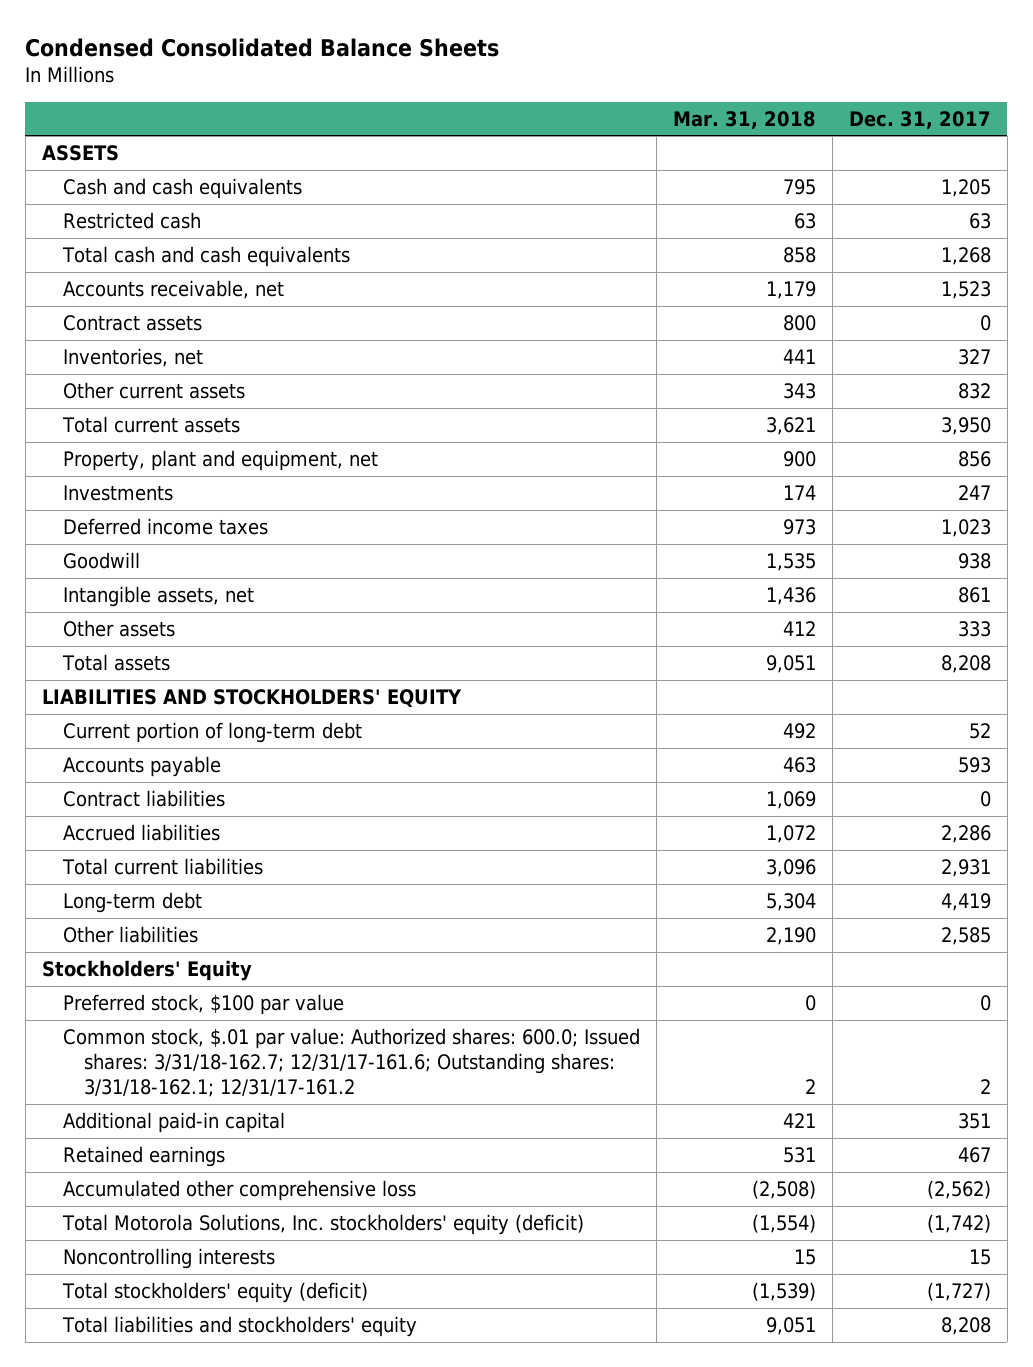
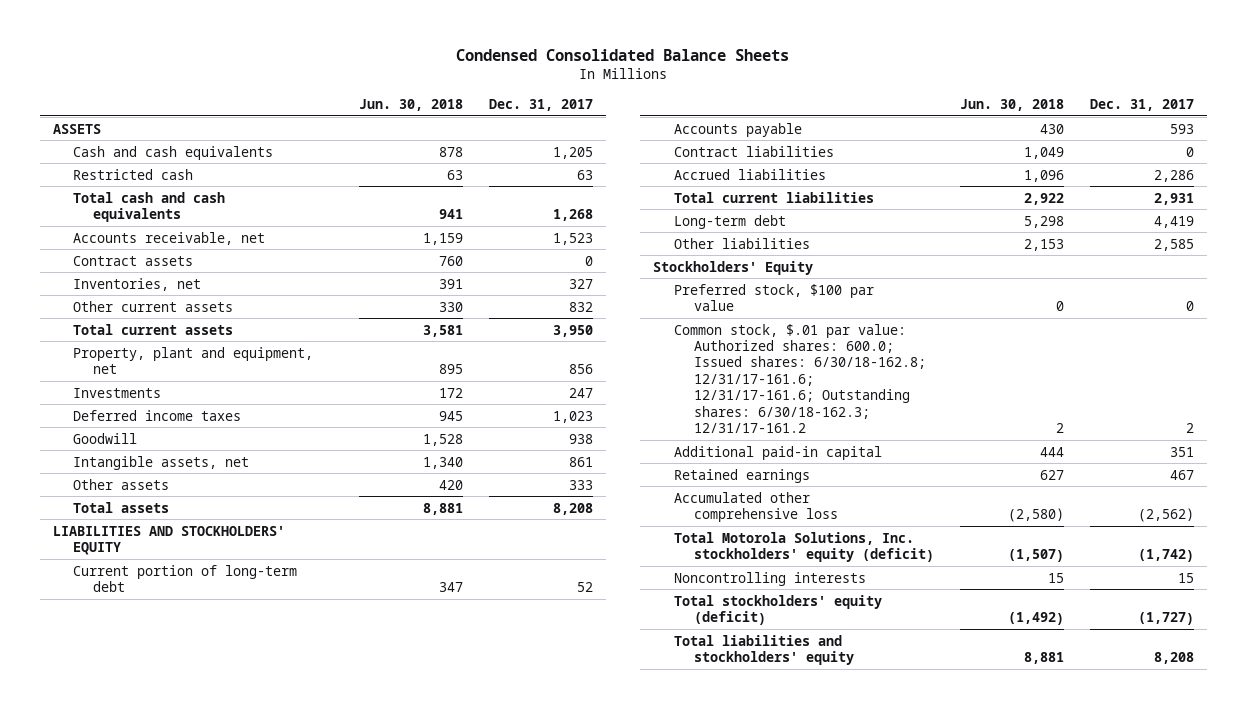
[672,110,816,129] Mar. 31, 2018 -> none
none -> [359,99,464,112] Jun. 30, 2018
[62,1027,640,1098] Common stock, $.01 par value: Authorized shares: 600.0; Issued shares: 3/31/18-162.7; 12/31/17-161.6; Outstanding shares: 3/31/18-162.1; 12/31/17-161.2 -> [673,323,926,434] Common stock, $.01 par value: Authorized shares: 600.0; Issued shares: 6/30/18-162.8; 12/31/17-161.6; 12/31/17-161.6; Outstanding shares: 6/30/18-162.3; 12/31/17-161.2

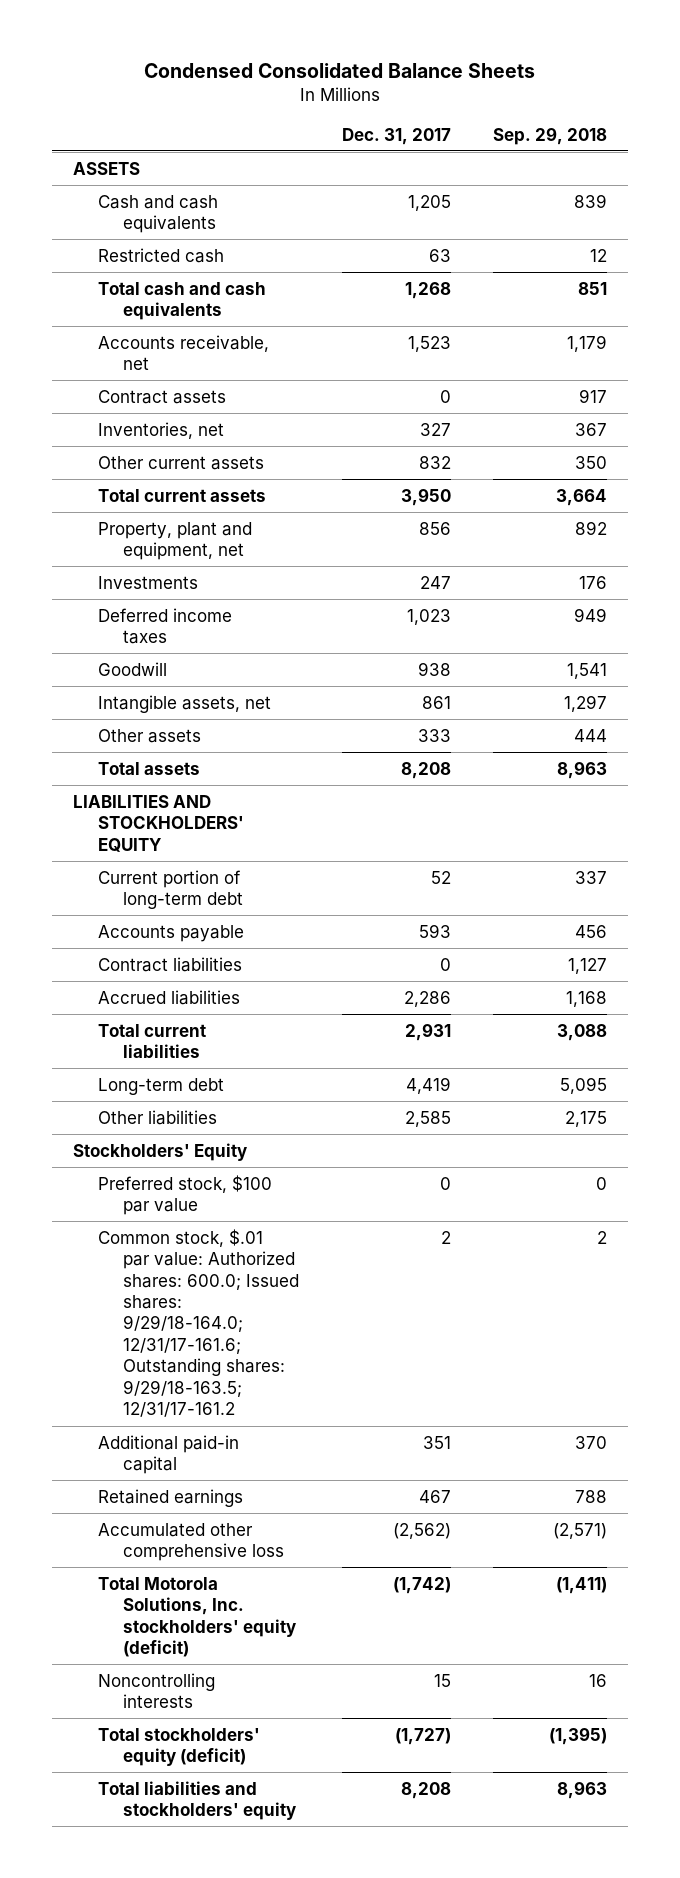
[359,99,464,112] Jun. 30, 2018 -> none
none -> [492,126,607,145] Sep. 29, 2018
[673,323,926,434] Common stock, $.01 par value: Authorized shares: 600.0; Issued shares: 6/30/18-162.8; 12/31/17-161.6; 12/31/17-161.6; Outstanding shares: 6/30/18-162.3; 12/31/17-161.2 -> [97,1228,300,1418] Common stock, $.01 par value: Authorized shares: 600.0; Issued shares: 9/29/18-164.0; 12/31/17-161.6; Outstanding shares: 9/29/18-163.5; 12/31/17-161.2

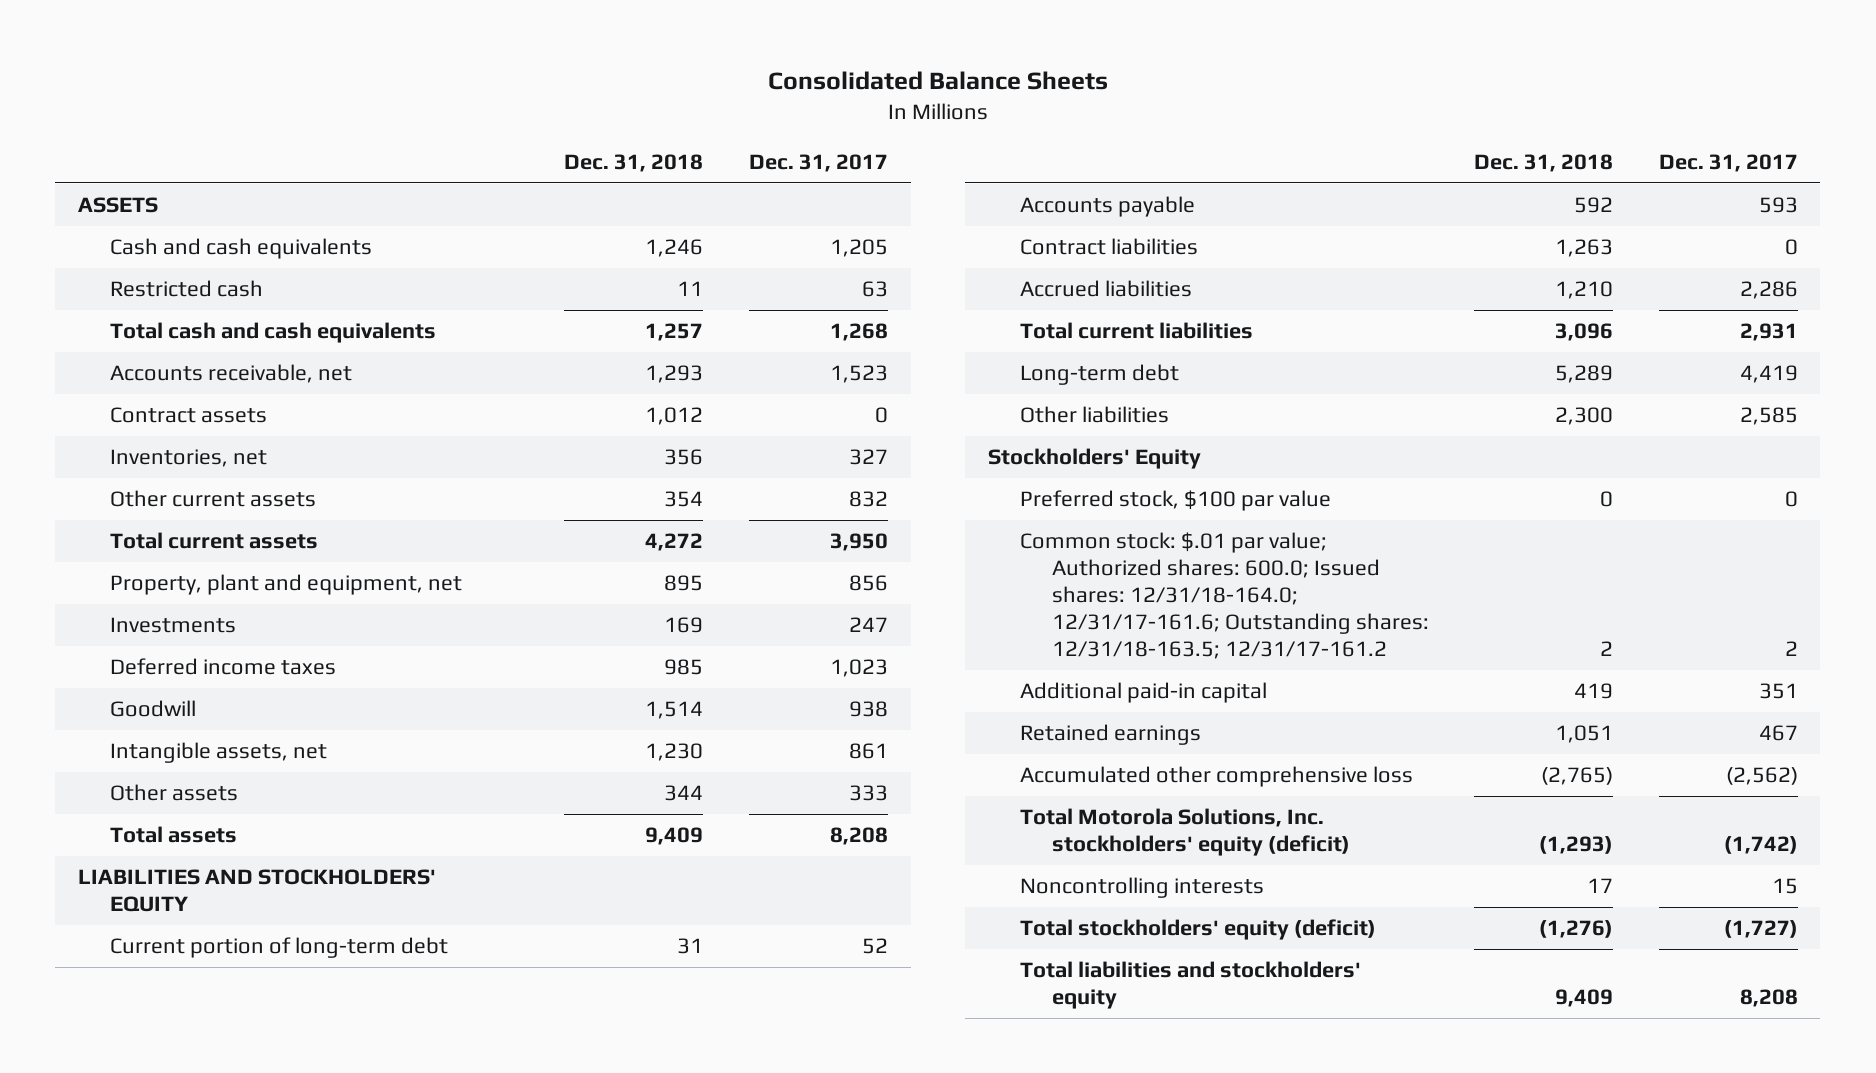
[143,62,535,78] Condensed Consolidated Balance Sheets -> [767,71,1108,91] Consolidated Balance Sheets
[492,126,607,145] Sep. 29, 2018 -> none
none -> [564,153,704,172] Dec. 31, 2018
[97,1228,300,1418] Common stock, $.01 par value: Authorized shares: 600.0; Issued shares: 9/29/18-164.0; 12/31/17-161.6; Outstanding shares: 9/29/18-163.5; 12/31/17-161.2 -> [1019,532,1429,660] Common stock: $.01 par value; Authorized shares: 600.0; Issued shares: 12/31/18-164.0; 12/31/17-161.6; Outstanding shares: 12/31/18-163.5; 12/31/17-161.2

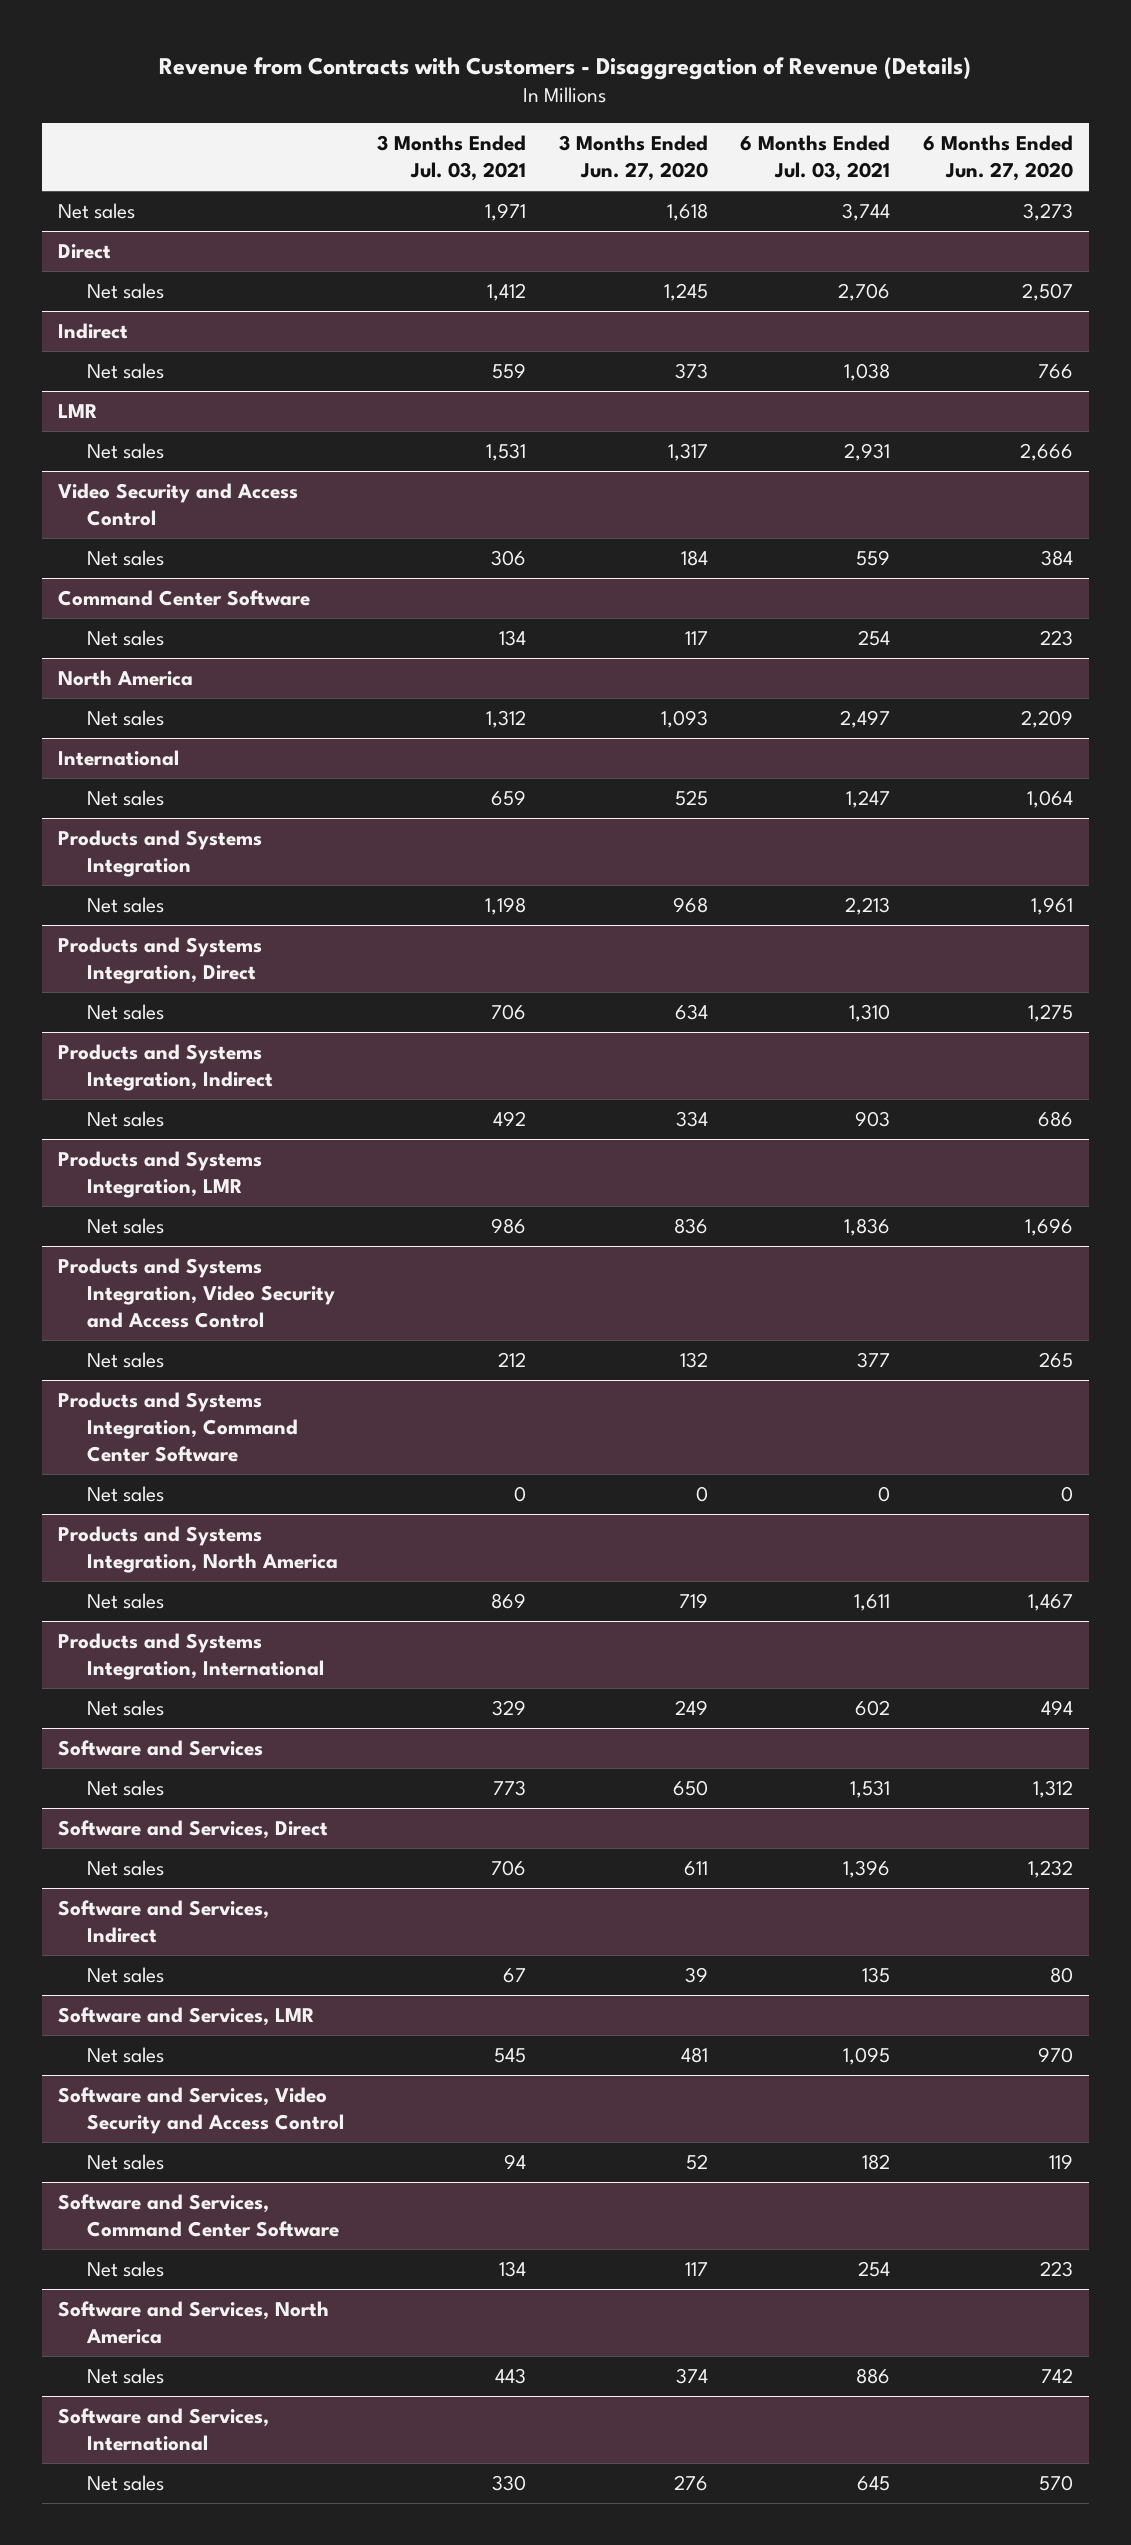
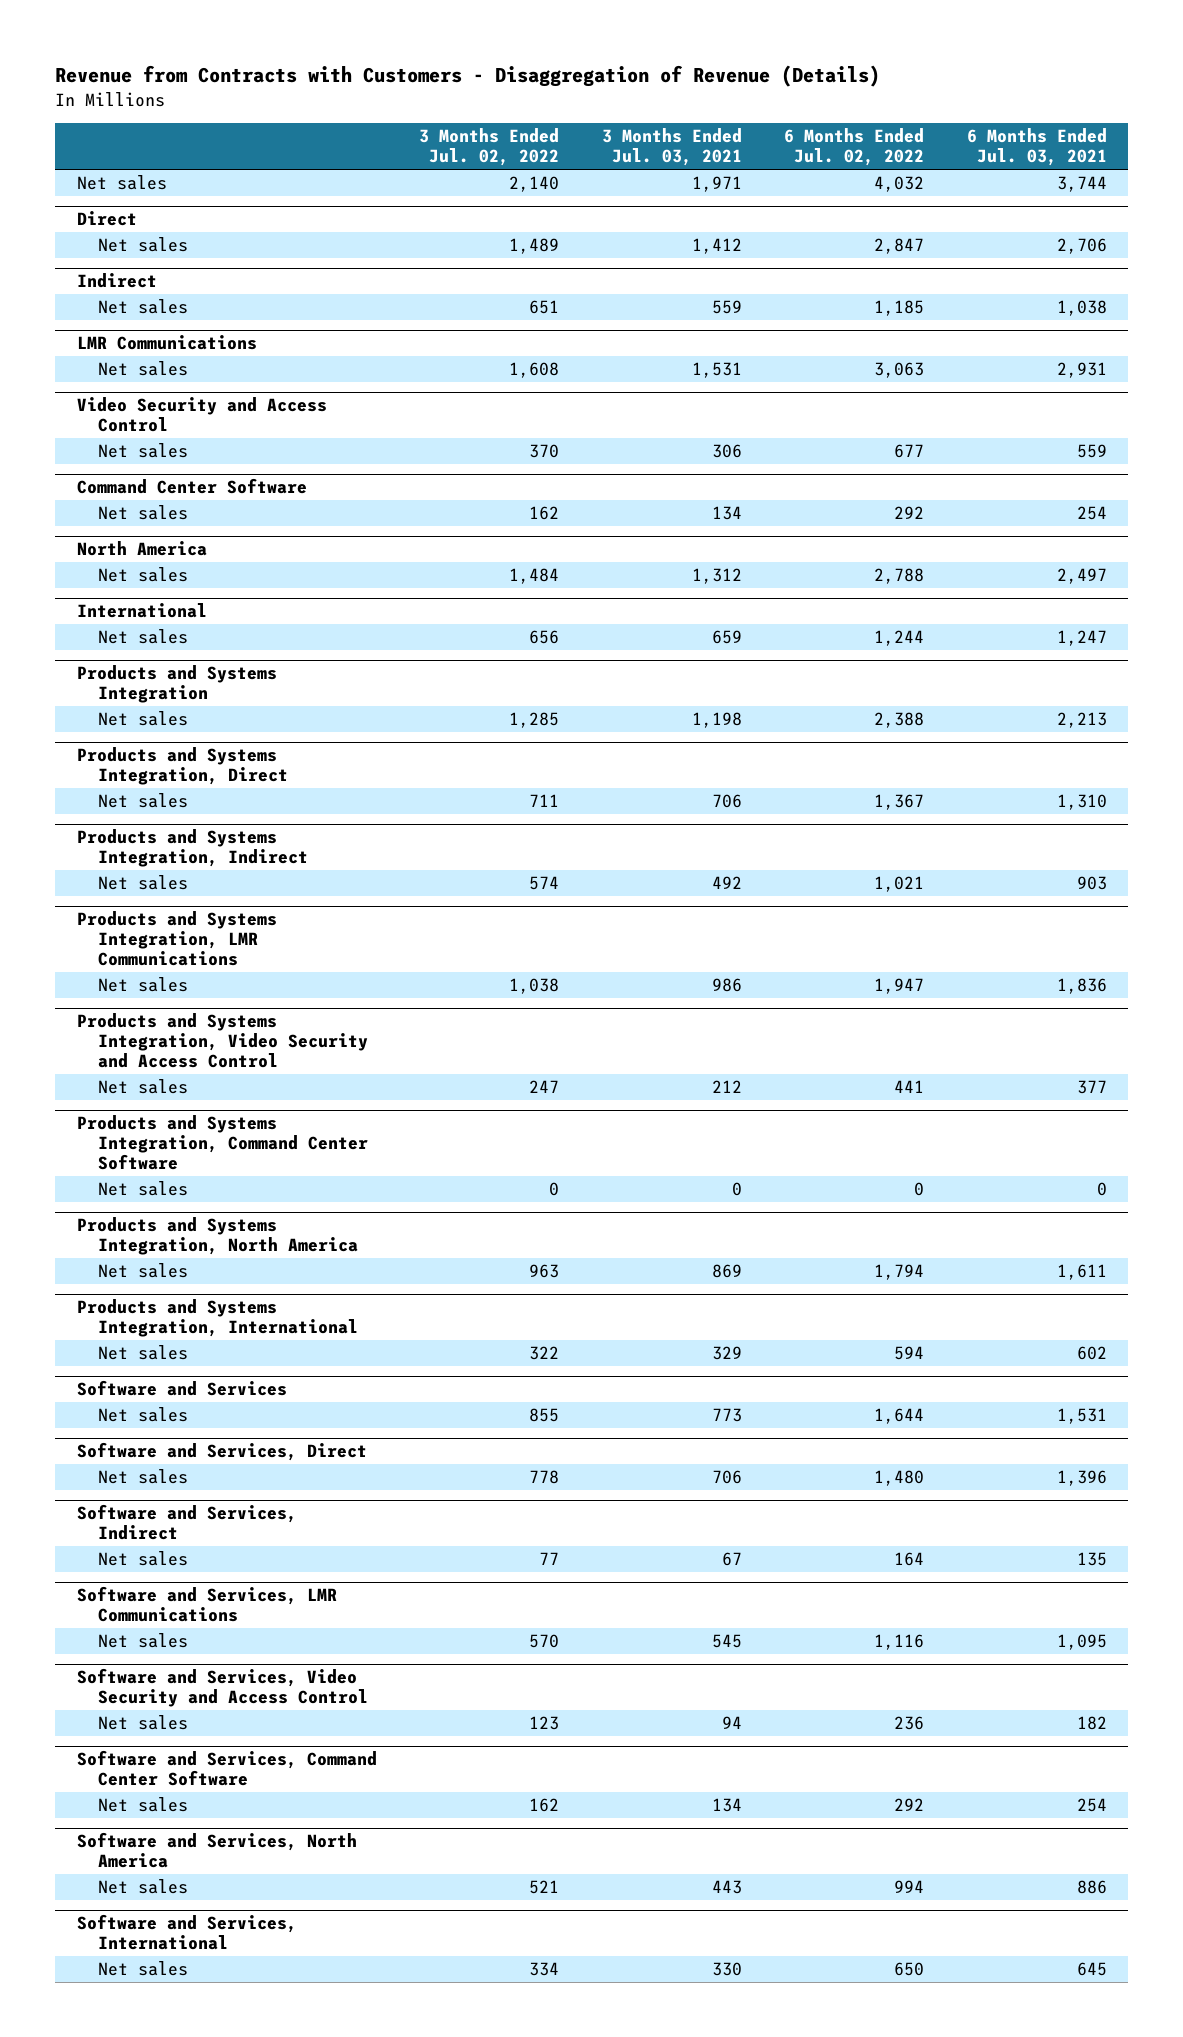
[558,134,708,181] 3 Months Ended Jun. 27, 2020 -> none
[922,134,1073,181] 6 Months Ended Jun. 27, 2020 -> none
none -> [419,128,560,167] 3 Months Ended Jul. 02, 2022
none -> [784,128,925,167] 6 Months Ended Jul. 02, 2022
[57,404,97,419] LMR -> [76,335,257,351] LMR Communications
[57,1151,262,1198] Products and Systems Integration, LMR -> [76,911,277,967] Products and Systems Integration, LMR Communications
[57,2007,314,2027] Software and Services, LMR -> [76,1586,337,1623] Software and Services, LMR Communications

